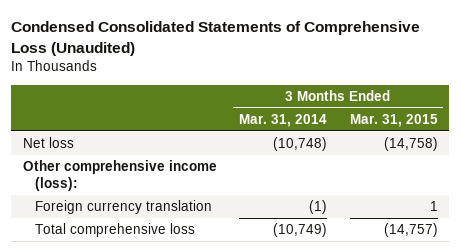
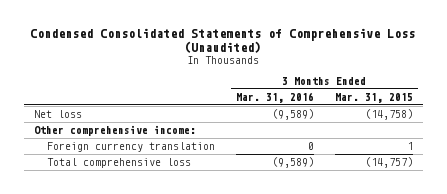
[239,114,328,128] Mar. 31, 2014 -> none
none -> [235,91,314,103] Mar. 31, 2016
[22,160,217,192] Other comprehensive income (loss): -> [33,125,196,137] Other comprehensive income:

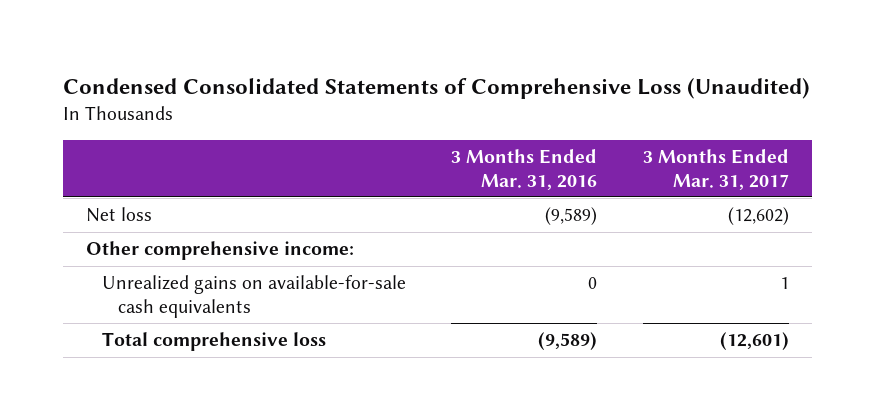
[334,92,413,103] Mar. 31, 2015 -> none
none -> [642,148,789,190] 3 Months Ended Mar. 31, 2017
[47,142,216,153] Foreign currency translation -> none
none -> [102,275,407,318] Unrealized gains on available-for-sale cash equivalents

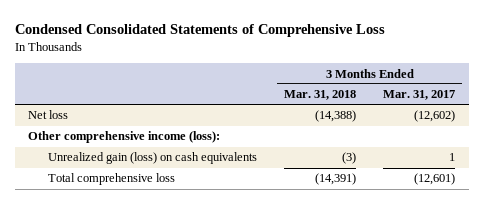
[63,77,811,99] Condensed Consolidated Statements of Comprehensive Loss (Unaudited) -> [14,24,385,38] Condensed Consolidated Statements of Comprehensive Loss
[451,148,598,190] 3 Months Ended Mar. 31, 2016 -> none
none -> [284,90,357,101] Mar. 31, 2018
[85,241,354,261] Other comprehensive income: -> [28,131,221,144] Other comprehensive income (loss):
[102,275,407,318] Unrealized gains on available-for-sale cash equivalents -> [47,152,257,165] Unrealized gain (loss) on cash equivalents

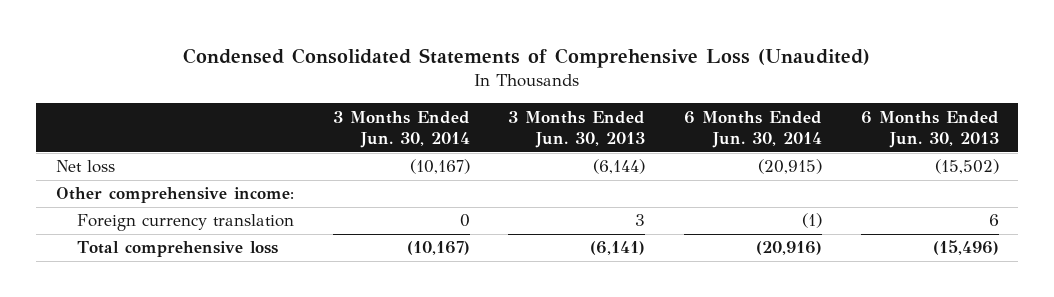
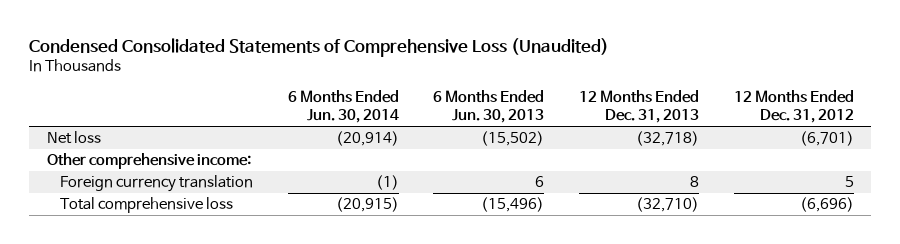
[332,110,470,148] 3 Months Ended Jun. 30, 2014 -> none
[508,110,646,148] 3 Months Ended Jun. 30, 2013 -> none
none -> [579,90,700,124] 12 Months Ended Dec. 31, 2013
none -> [733,90,854,124] 12 Months Ended Dec. 31, 2012
[757,159,822,175] (20,915) -> [335,131,399,147] (20,914)
[755,241,822,256] (20,916) -> [335,197,399,213] (20,915)

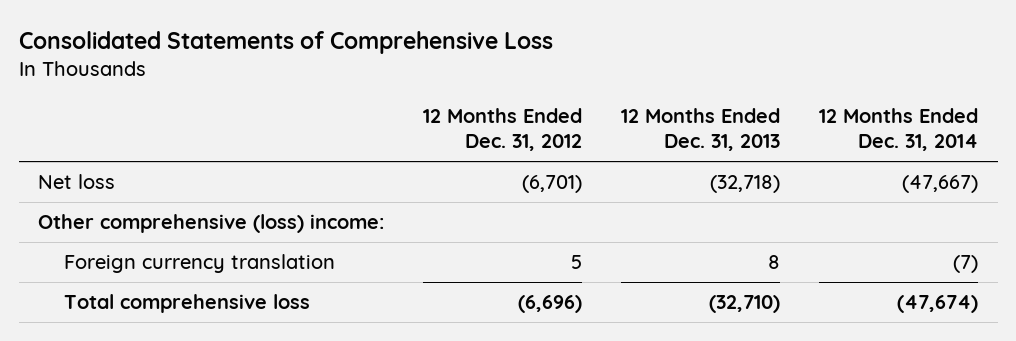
[29,37,610,57] Condensed Consolidated Statements of Comprehensive Loss (Unaudited) -> [18,31,553,55] Consolidated Statements of Comprehensive Loss
[287,90,399,124] 6 Months Ended Jun. 30, 2014 -> none
[433,90,545,124] 6 Months Ended Jun. 30, 2013 -> none
none -> [819,108,979,152] 12 Months Ended Dec. 31, 2014
[46,153,251,170] Other comprehensive income: -> [38,214,385,234] Other comprehensive (loss) income:

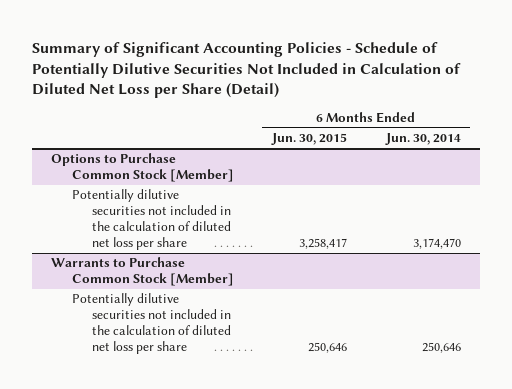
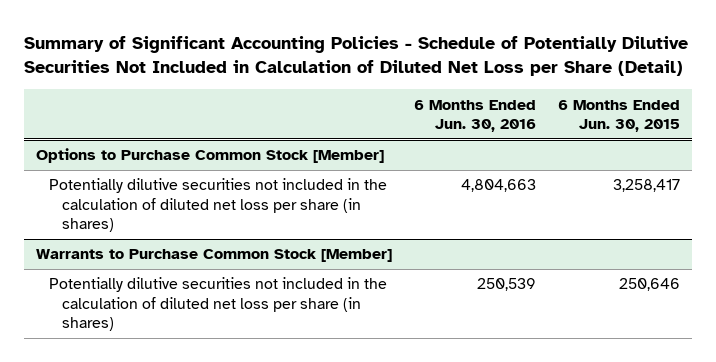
[384,133,461,146] Jun. 30, 2014 -> none
none -> [414,99,537,133] 6 Months Ended Jun. 30, 2016
[71,189,231,250] Potentially dilutive securities not included in the calculation of diluted net loss per share -> [48,178,387,233] Potentially dilutive securities not included in the calculation of diluted net loss per share (in shares)
[71,293,231,354] Potentially dilutive securities not included in the calculation of diluted net loss per share -> [48,277,387,332] Potentially dilutive securities not included in the calculation of diluted net loss per share (in shares)

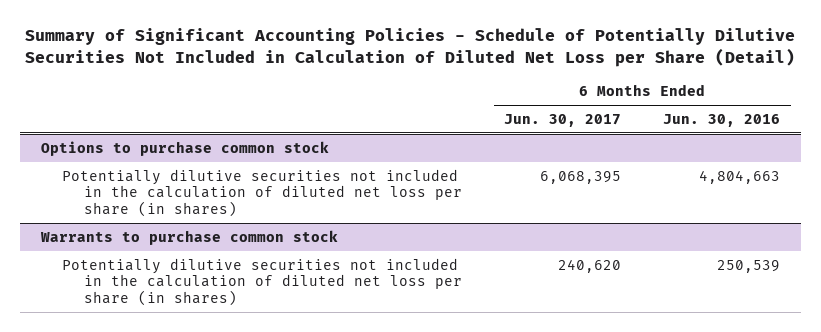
[558,99,681,133] 6 Months Ended Jun. 30, 2015 -> none
none -> [504,113,622,127] Jun. 30, 2017
[35,148,384,164] Options to Purchase Common Stock [Member] -> [40,140,329,156] Options to purchase common stock
[35,249,392,263] Warrants to Purchase Common Stock [Member] -> [39,229,338,245] Warrants to purchase common stock

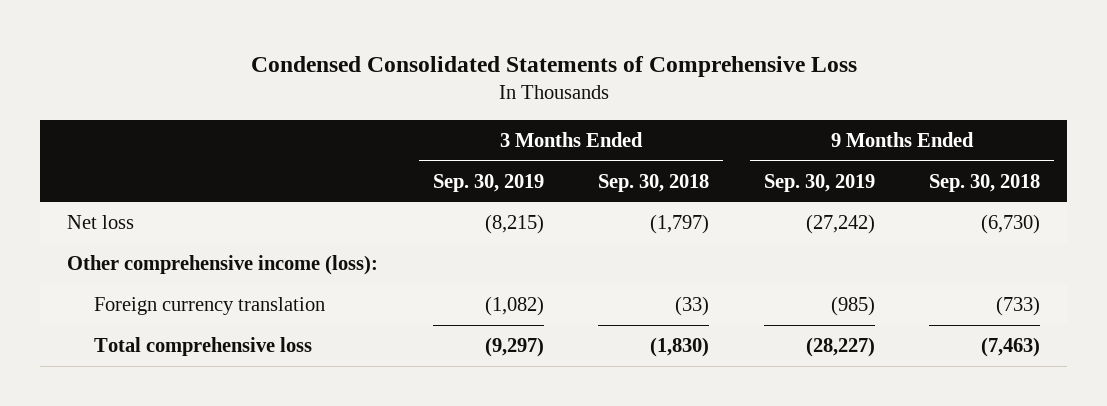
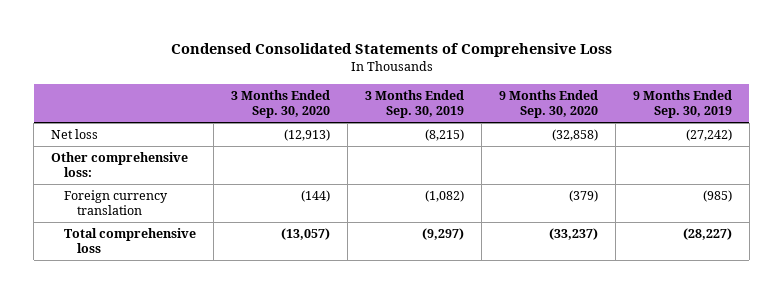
[598,173,710,192] Sep. 30, 2018 -> none
[929,173,1041,192] Sep. 30, 2018 -> none
none -> [230,89,330,118] 3 Months Ended Sep. 30, 2020
none -> [498,89,598,118] 9 Months Ended Sep. 30, 2020
[67,255,379,276] Other comprehensive income (loss): -> [51,152,189,178] Other comprehensive loss:

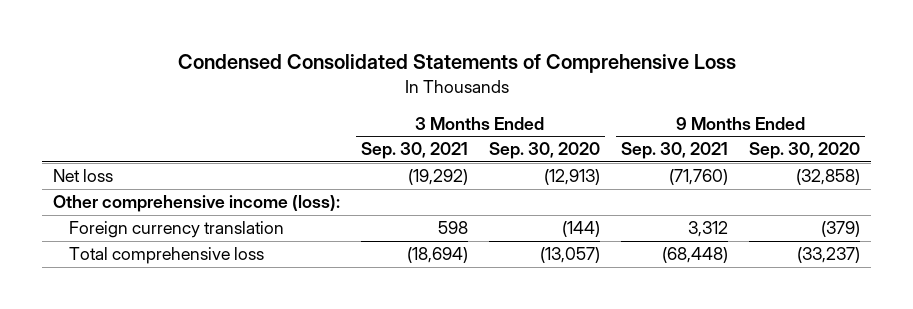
[364,89,464,118] 3 Months Ended Sep. 30, 2019 -> none
[632,89,732,118] 9 Months Ended Sep. 30, 2019 -> none
none -> [360,142,468,160] Sep. 30, 2021
none -> [621,142,729,160] Sep. 30, 2021
[51,152,189,178] Other comprehensive loss: -> [52,195,340,213] Other comprehensive income (loss):

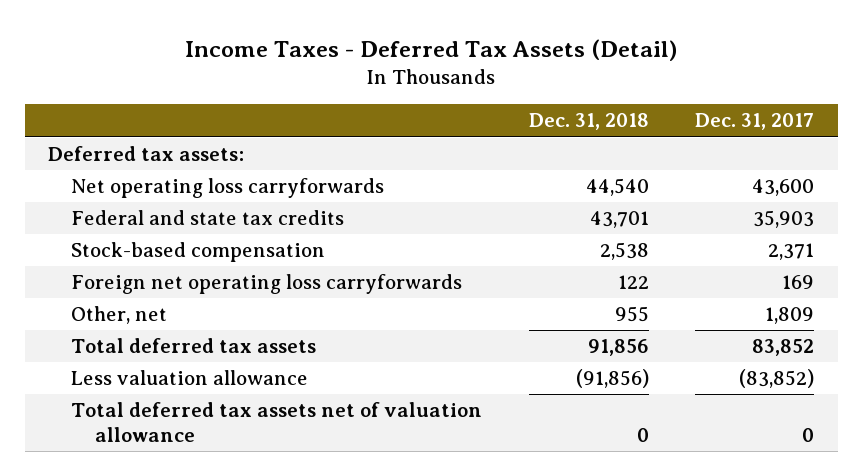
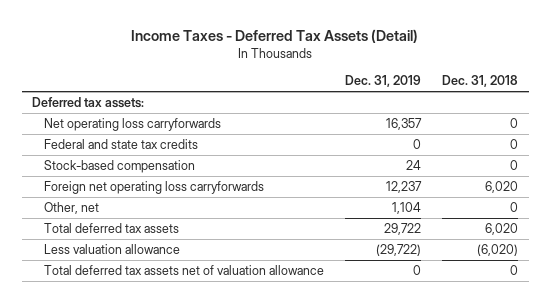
[695,113,815,131] Dec. 31, 2017 -> none
none -> [344,75,421,88] Dec. 31, 2019
[585,178,649,197] 44,540 -> [510,118,519,129] 0
[589,211,649,229] 43,701 -> [510,139,519,150] 0
[599,242,649,261] 2,538 -> [510,160,519,171] 0
[617,275,649,290] 122 -> [485,181,519,194] 6,020
[614,306,649,323] 955 -> [510,202,519,213] 0
[587,339,649,357] 91,856 -> [485,223,519,236] 6,020
[575,369,649,389] (91,856) -> [477,244,519,257] (6,020)

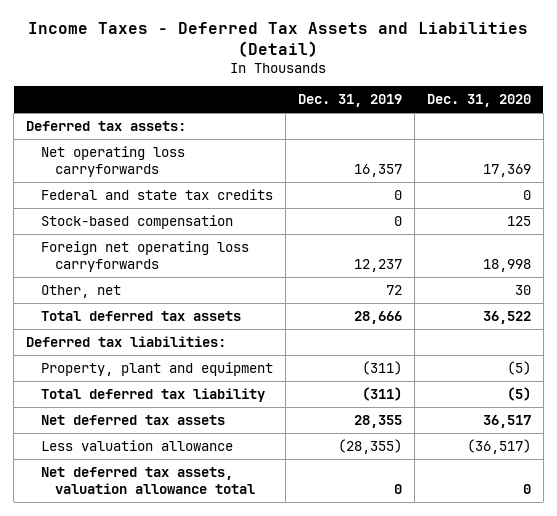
[131,28,419,43] Income Taxes - Deferred Tax Assets (Detail) -> [28,22,529,58] Income Taxes - Deferred Tax Assets and Liabilities (Detail)
[442,75,519,88] Dec. 31, 2018 -> none
none -> [426,94,531,108] Dec. 31, 2020
[405,160,421,171] 24 -> [393,215,402,226] 0
[391,202,421,215] 1,104 -> [385,284,402,295] 72
[383,223,421,236] 29,722 -> [353,310,402,324] 28,666
none -> [26,335,227,347] Deferred tax liabilities:
none -> [40,361,273,376] Property, plant and equipment
none -> [40,387,265,402] Total deferred tax liability
none -> [40,414,225,425] Net deferred tax assets
[375,244,421,257] (29,722) -> [337,438,402,454] (28,355)
[43,265,324,276] Total deferred tax assets net of valuation allowance -> [40,466,255,495] Net deferred tax assets, valuation allowance total

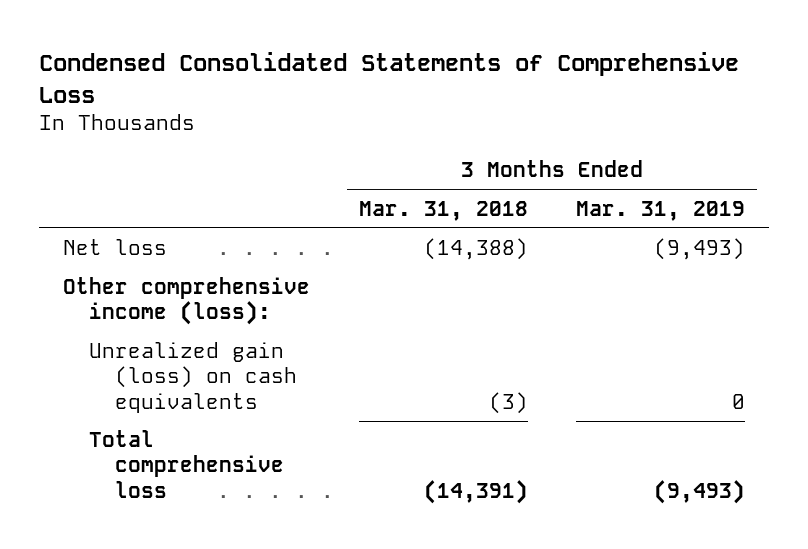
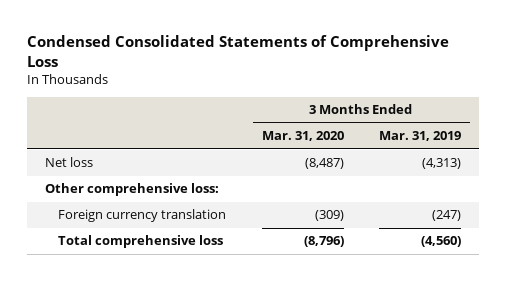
[358,200,528,221] Mar. 31, 2018 -> none
none -> [261,131,344,142] Mar. 31, 2020
[89,342,298,413] Unrealized gain (loss) on cash equivalents -> none
[654,238,746,261] (9,493) -> [422,158,462,170] (4,313)
[63,277,311,326] Other comprehensive income (loss): -> [44,183,219,197] Other comprehensive loss:
none -> [57,209,226,223] Foreign currency translation
[654,479,746,504] (9,493) -> [421,236,462,248] (4,560)

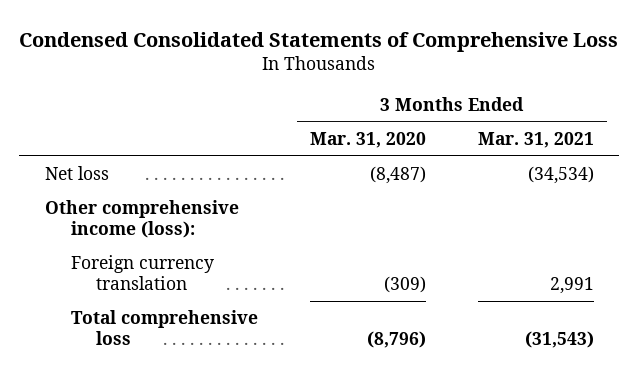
[379,131,462,142] Mar. 31, 2019 -> none
none -> [477,132,594,149] Mar. 31, 2021
[44,183,219,197] Other comprehensive loss: -> [45,200,240,238] Other comprehensive income (loss):

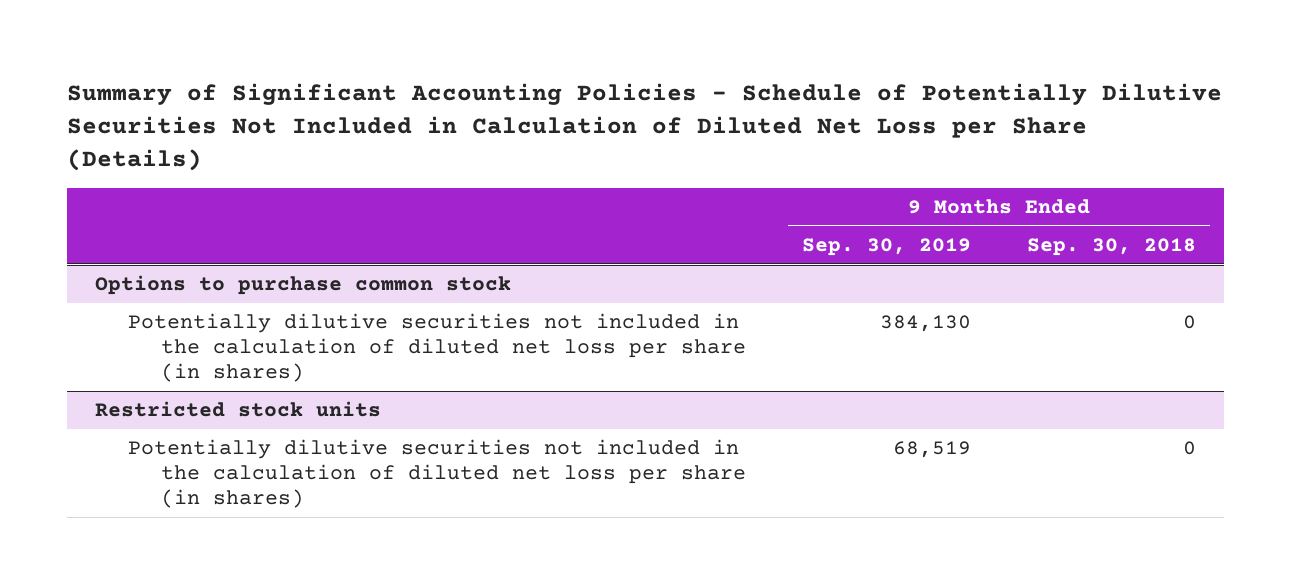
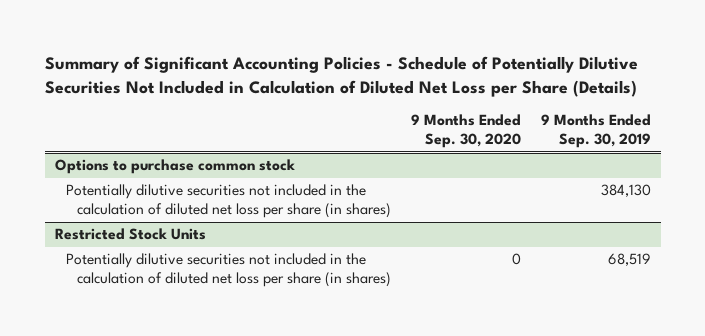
[1027,238,1197,257] Sep. 30, 2018 -> none
none -> [410,114,521,149] 9 Months Ended Sep. 30, 2020
[95,401,382,418] Restricted stock units -> [54,228,206,241] Restricted Stock Units

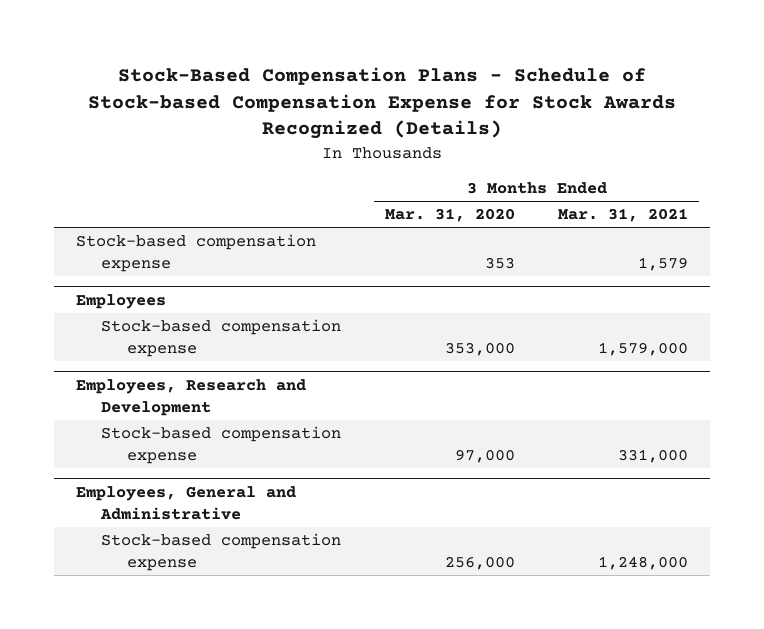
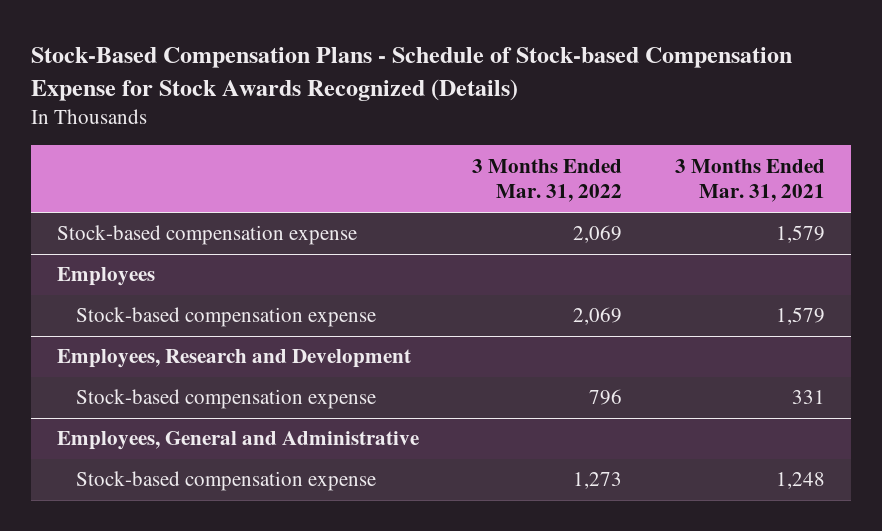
[384,208,515,223] Mar. 31, 2020 -> none
none -> [471,158,622,203] 3 Months Ended Mar. 31, 2022
[598,341,689,356] 1,579,000 -> [775,307,825,326] 1,579
[618,448,689,463] 331,000 -> [791,390,825,405] 331
[598,555,689,570] 1,248,000 -> [775,472,825,490] 1,248

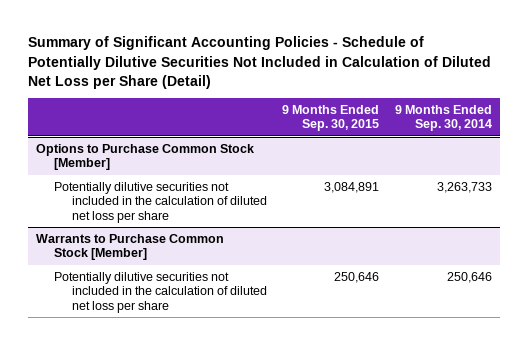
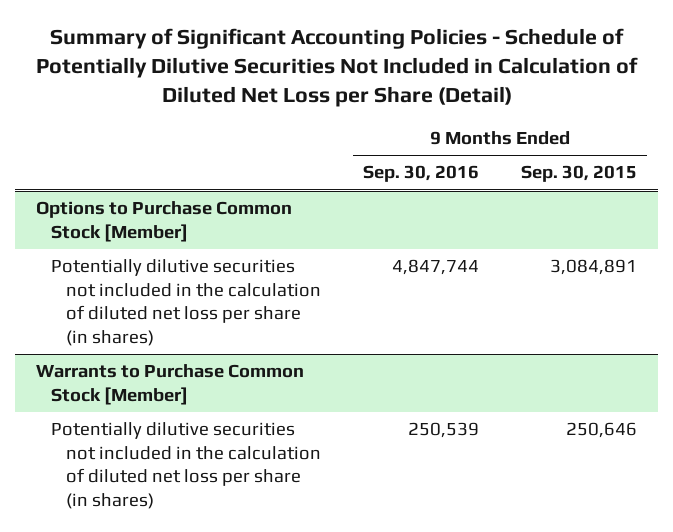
[394,104,492,132] 9 Months Ended Sep. 30, 2014 -> none
none -> [363,165,480,183] Sep. 30, 2016
[53,182,267,223] Potentially dilutive securities not included in the calculation of diluted net loss per share -> [51,259,322,346] Potentially dilutive securities not included in the calculation of diluted net loss per share (in shares)
[53,272,267,313] Potentially dilutive securities not included in the calculation of diluted net loss per share -> [51,422,322,509] Potentially dilutive securities not included in the calculation of diluted net loss per share (in shares)

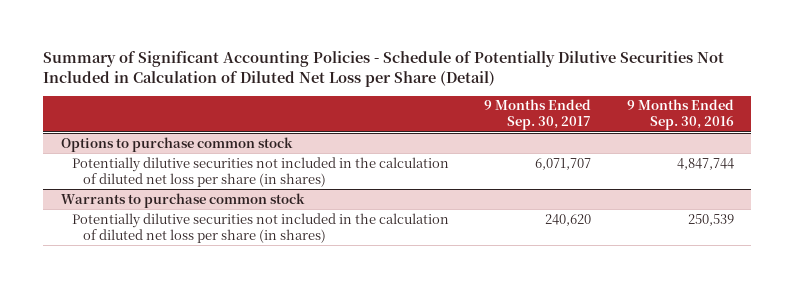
[520,165,637,183] Sep. 30, 2015 -> none
none -> [484,99,592,131] 9 Months Ended Sep. 30, 2017
[36,201,293,242] Options to Purchase Common Stock [Member] -> [60,136,293,152] Options to purchase common stock
[36,364,305,405] Warrants to Purchase Common Stock [Member] -> [60,192,305,208] Warrants to purchase common stock

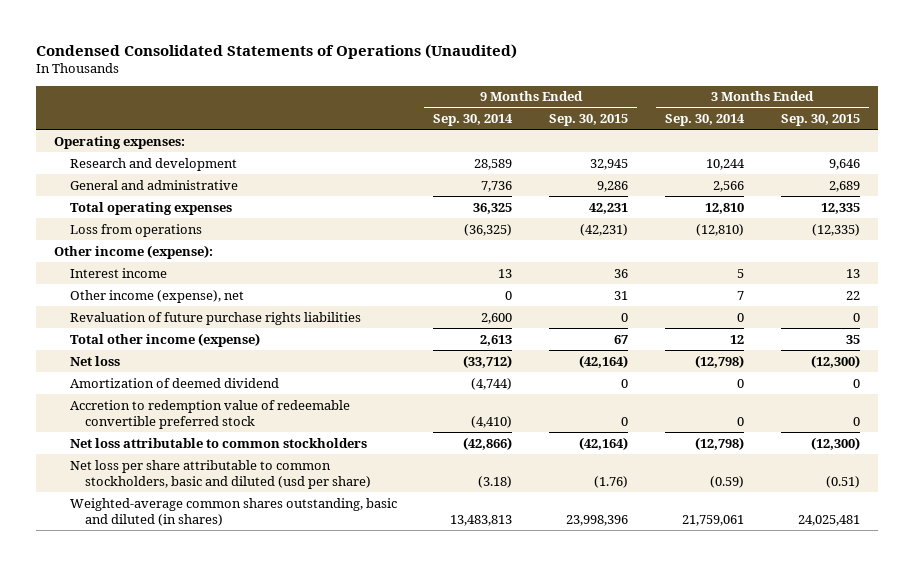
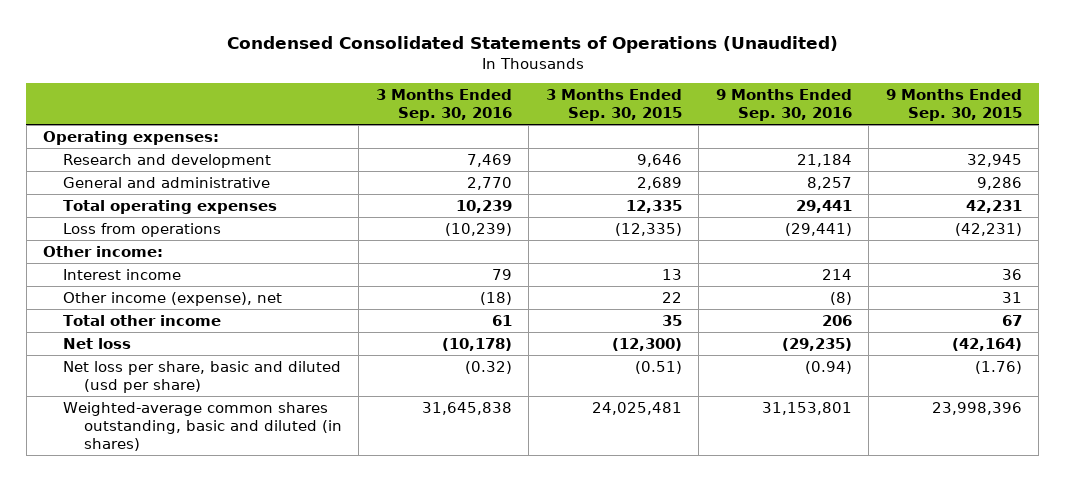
[433,114,514,127] Sep. 30, 2014 -> none
[664,114,745,127] Sep. 30, 2014 -> none
none -> [375,89,512,122] 3 Months Ended Sep. 30, 2016
none -> [715,89,852,122] 9 Months Ended Sep. 30, 2016
[53,244,213,259] Other income (expense): -> [43,246,164,258] Other income:
[69,311,361,325] Revaluation of future purchase rights liabilities -> none
[69,332,260,347] Total other income (expense) -> [63,315,222,327] Total other income
[69,377,279,388] Amortization of deemed dividend -> none
[69,399,350,430] Accretion to redemption value of redeemable convertible preferred stock -> none
[69,437,367,448] Net loss attributable to common stockholders -> none
[69,459,372,490] Net loss per share attributable to common stockholders, basic and diluted (usd per share) -> [63,361,342,393] Net loss per share, basic and diluted (usd per share)

